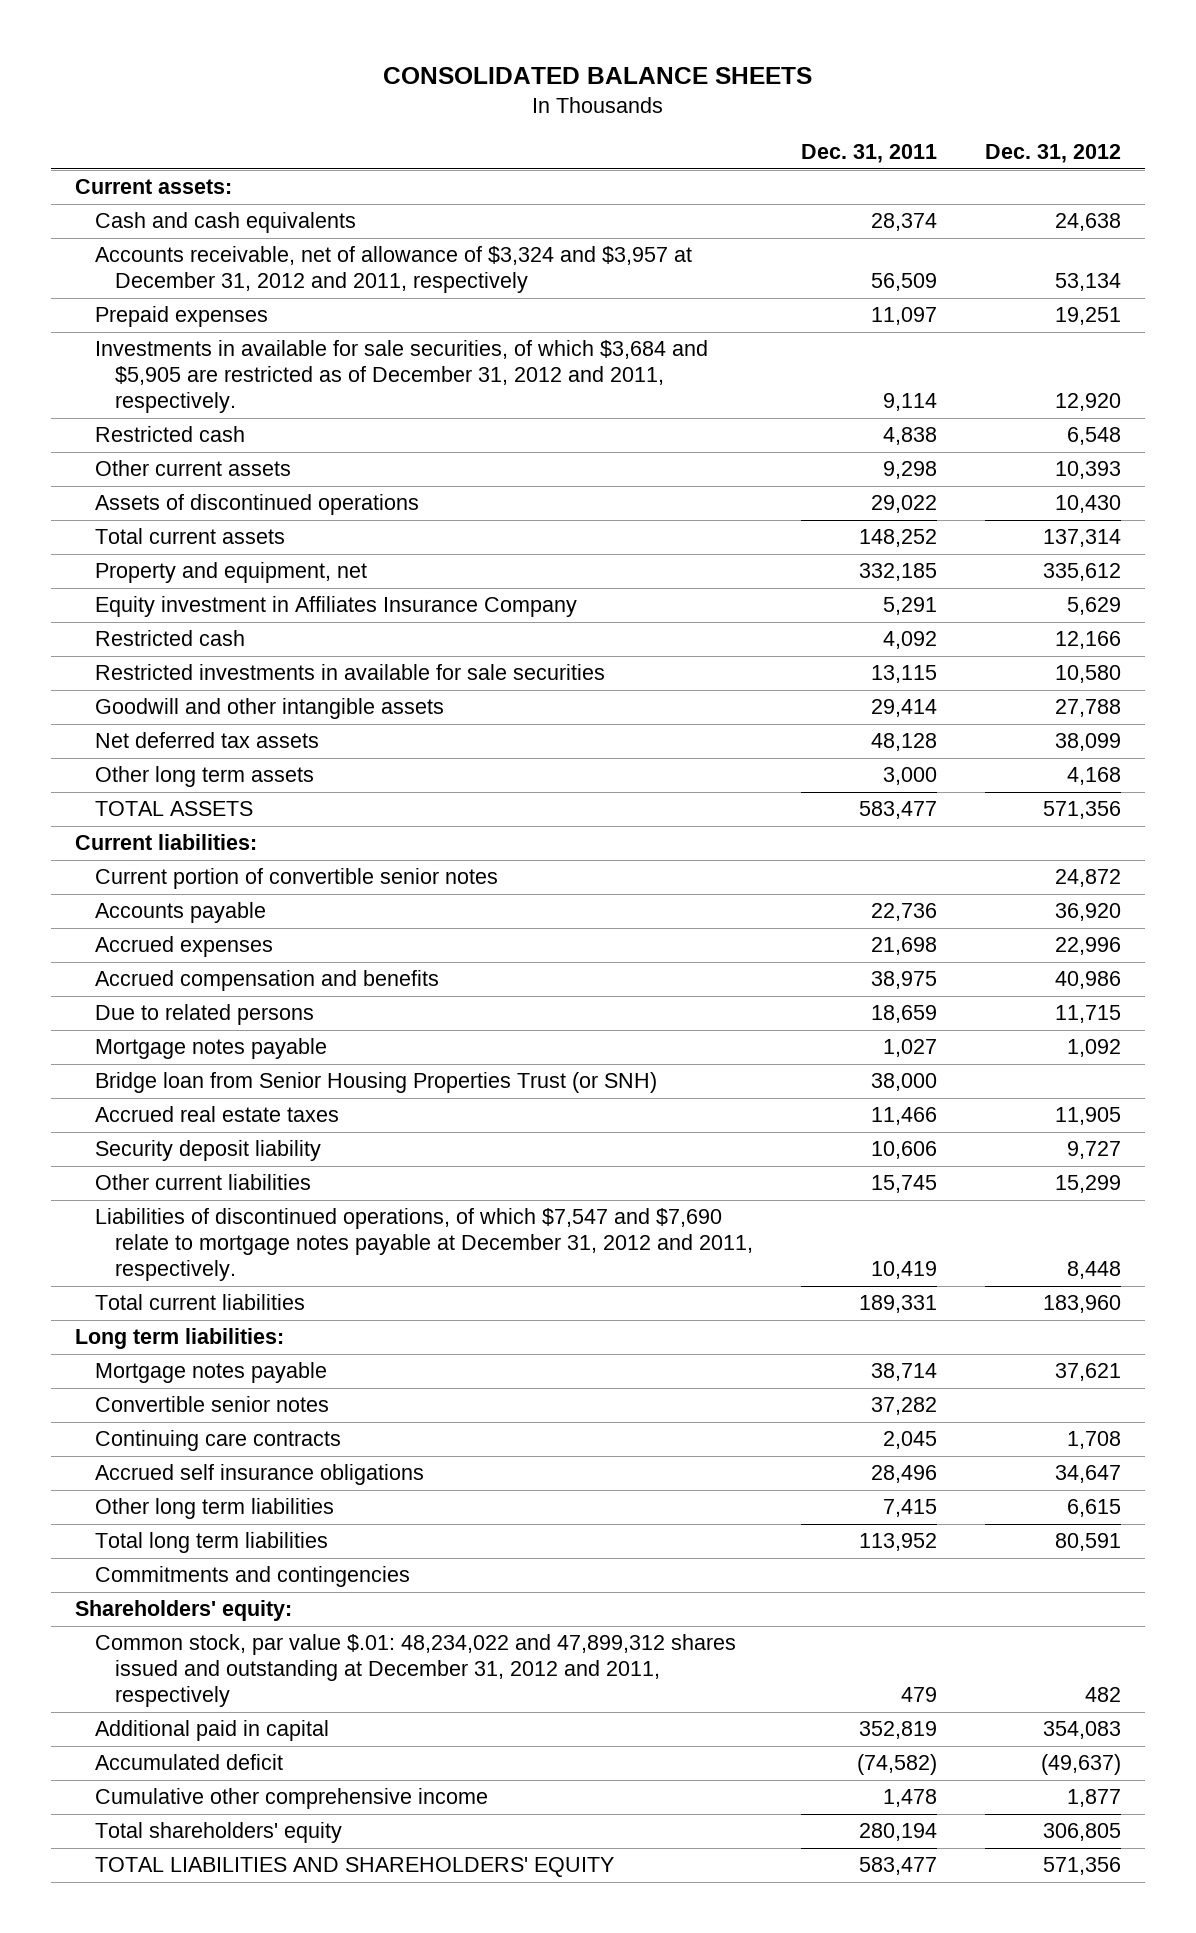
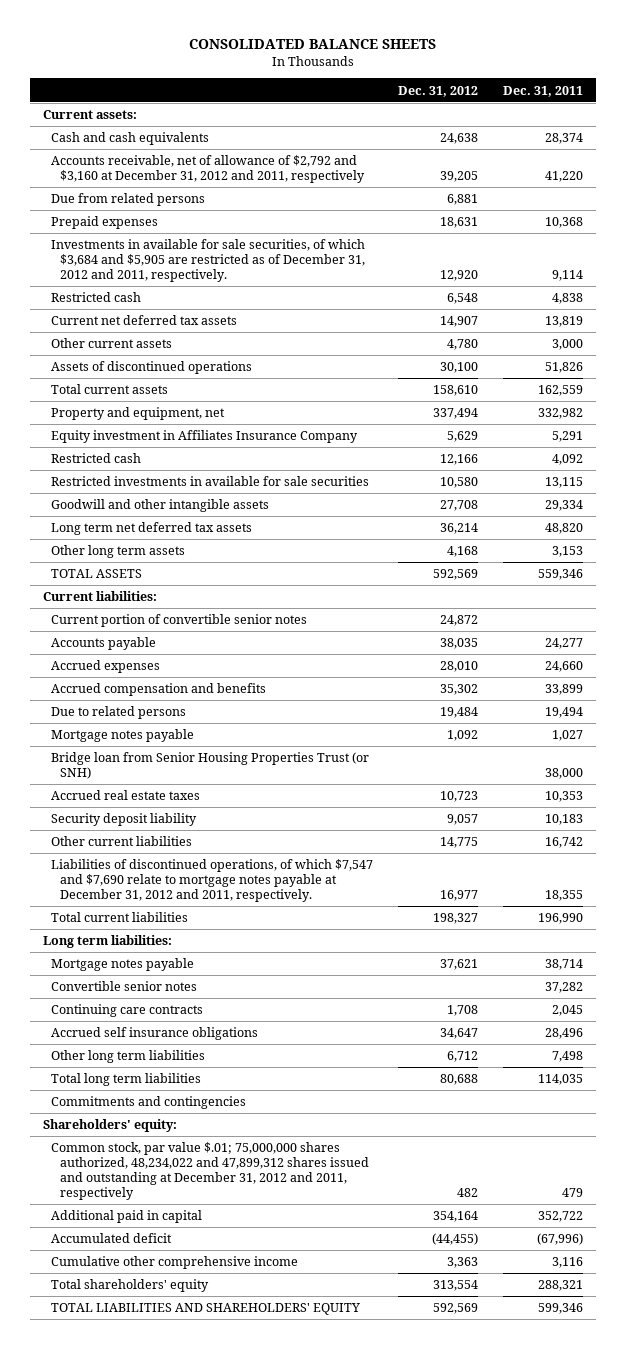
[95,246,693,294] Accounts receivable, net of allowance of $3,324 and $3,957 at December 31, 2012 and 2011, respectively -> [51,155,366,183] Accounts receivable, net of allowance of $2,792 and $3,160 at December 31, 2012 and 2011, respectively
[870,273,937,292] 56,509 -> [545,170,584,182] 41,220
[1054,273,1121,292] 53,134 -> [440,170,479,182] 39,205
none -> [51,193,206,207] Due from related persons
[870,307,937,326] 11,097 -> [545,217,584,229] 10,368
[1054,307,1121,326] 19,251 -> [440,217,479,229] 18,631
none -> [51,315,238,326] Current net deferred tax assets
[882,461,937,480] 9,298 -> [552,339,584,351] 3,000
[1054,461,1121,480] 10,393 -> [447,339,479,351] 4,780
[870,495,937,514] 29,022 -> [545,362,584,374] 51,826
[1054,495,1121,514] 10,430 -> [440,362,479,374] 30,100
[858,529,937,548] 148,252 -> [538,385,584,397] 162,559
[1042,529,1121,548] 137,314 -> [433,385,479,397] 158,610
[858,563,937,582] 332,185 -> [538,408,584,420] 332,982
[1042,563,1121,582] 335,612 -> [433,408,479,420] 337,494
[870,699,937,718] 29,414 -> [545,500,584,512] 29,334
[1054,699,1121,718] 27,788 -> [440,500,479,512] 27,708
[95,732,320,749] Net deferred tax assets -> [51,522,253,536] Long term net deferred tax assets
[870,733,937,752] 48,128 -> [545,523,584,535] 48,820
[1054,733,1121,752] 38,099 -> [440,523,479,535] 36,214
[882,767,937,786] 3,000 -> [552,546,584,558] 3,153
[858,801,937,820] 583,477 -> [538,569,584,581] 559,346
[1042,801,1121,820] 571,356 -> [433,569,479,581] 592,569
[870,903,937,922] 22,736 -> [545,638,584,650] 24,277
[1054,903,1121,922] 36,920 -> [440,638,479,650] 38,035
[870,937,937,956] 21,698 -> [545,661,584,673] 24,660
[1054,937,1121,956] 22,996 -> [440,661,479,673] 28,010
[870,971,937,990] 38,975 -> [545,684,584,696] 33,899
[1054,971,1121,990] 40,986 -> [440,684,479,696] 35,302
[870,1005,937,1024] 18,659 -> [545,707,584,719] 19,494
[1054,1005,1121,1024] 11,715 -> [440,707,479,719] 19,484
[870,1107,937,1126] 11,466 -> [545,791,584,803] 10,353
[1054,1107,1121,1126] 11,905 -> [440,791,479,803] 10,723
[870,1141,937,1160] 10,606 -> [545,814,584,826] 10,183
[1066,1141,1121,1160] 9,727 -> [447,814,479,826] 9,057
[870,1175,937,1194] 15,745 -> [545,837,584,849] 16,742
[1054,1175,1121,1194] 15,299 -> [440,837,479,849] 14,775
[870,1261,937,1280] 10,419 -> [545,889,584,901] 18,355
[1066,1261,1121,1280] 8,448 -> [440,889,479,901] 16,977
[858,1295,937,1314] 189,331 -> [538,913,584,925] 196,990
[1042,1295,1121,1314] 183,960 -> [433,913,479,925] 198,327
[882,1499,937,1518] 7,415 -> [552,1051,584,1063] 7,498
[1066,1499,1121,1518] 6,615 -> [447,1051,479,1063] 6,712
[858,1533,937,1552] 113,952 -> [538,1074,584,1086] 114,035
[1054,1533,1121,1552] 80,591 -> [440,1074,479,1086] 80,688
[95,1634,737,1708] Common stock, par value $.01: 48,234,022 and 47,899,312 shares issued and outstanding at December 31, 2012 and 2011, respectively -> [51,1142,370,1200] Common stock, par value $.01; 75,000,000 shares authorized, 48,234,022 and 47,899,312 shares issued and outstanding at December 31, 2012 and 2011, respectively
[858,1721,937,1740] 352,819 -> [538,1211,584,1223] 352,722
[1042,1721,1121,1740] 354,083 -> [433,1211,479,1223] 354,164
[856,1754,937,1776] (74,582) -> [537,1233,584,1246] (67,996)
[1040,1754,1121,1776] (49,637) -> [432,1233,479,1246] (44,455)
[882,1789,937,1808] 1,478 -> [552,1257,584,1269] 3,116
[1066,1789,1121,1808] 1,877 -> [447,1257,479,1269] 3,363
[858,1823,937,1842] 280,194 -> [538,1280,584,1292] 288,321
[1042,1823,1121,1842] 306,805 -> [433,1280,479,1292] 313,554
[858,1857,937,1876] 583,477 -> [538,1303,584,1315] 599,346
[1042,1857,1121,1876] 571,356 -> [433,1303,479,1315] 592,569

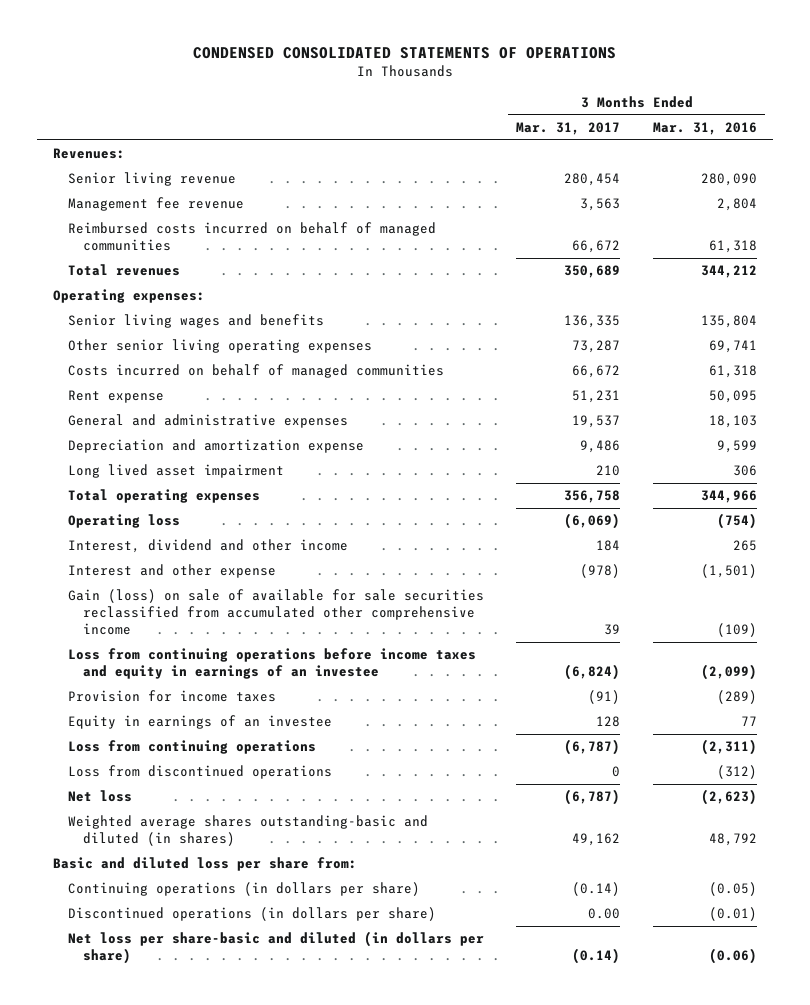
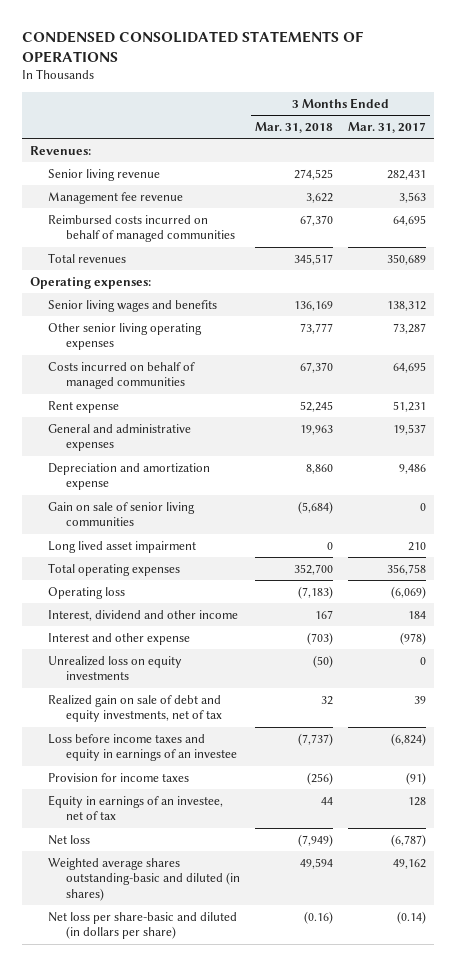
[652,121,757,135] Mar. 31, 2016 -> none
none -> [254,121,333,133] Mar. 31, 2018
[564,173,621,187] 280,454 -> [387,169,427,180] 282,431
[572,239,621,253] 66,672 -> [393,214,427,226] 64,695
[564,315,621,329] 136,335 -> [387,300,427,311] 138,312
[572,365,621,379] 66,672 -> [393,361,427,373] 64,695
none -> [47,501,195,527] Gain on sale of senior living communities
none -> [47,655,182,681] Unrealized loss on equity investments
[67,589,484,635] Gain (loss) on sale of available for sale securities reclassified from accumulated other comprehensive income -> [47,694,222,723] Realized gain on sale of debt and equity investments, net of tax
[67,648,476,679] Loss from continuing operations before income taxes and equity in earnings of an investee -> [47,733,237,762] Loss before income taxes and equity in earnings of an investee
[67,740,316,755] Loss from continuing operations -> none
[67,765,332,780] Loss from discontinued operations -> none
[67,715,332,730] Equity in earnings of an investee -> [47,794,223,821] Equity in earnings of an investee, net of tax
[53,857,358,872] Basic and diluted loss per share from: -> none
[67,882,420,897] Continuing operations (in dollars per share) -> none
[67,907,436,922] Discontinued operations (in dollars per share) -> none

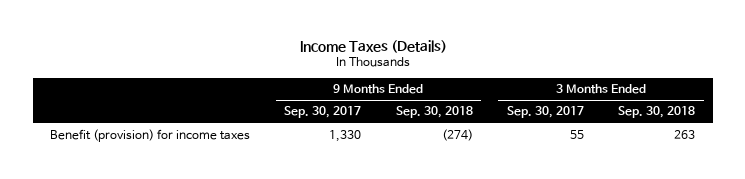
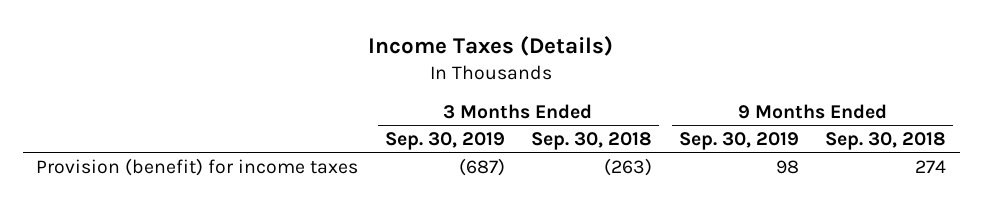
[284,106,362,119] Sep. 30, 2017 -> none
[506,106,584,119] Sep. 30, 2017 -> none
none -> [384,131,505,150] Sep. 30, 2019
none -> [678,131,799,150] Sep. 30, 2019
[49,129,250,143] Benefit (provision) for income taxes -> [36,157,359,176] Provision (benefit) for income taxes
[441,129,473,142] (274) -> [915,159,947,173] 274
[674,130,696,140] 263 -> [604,157,653,176] (263)

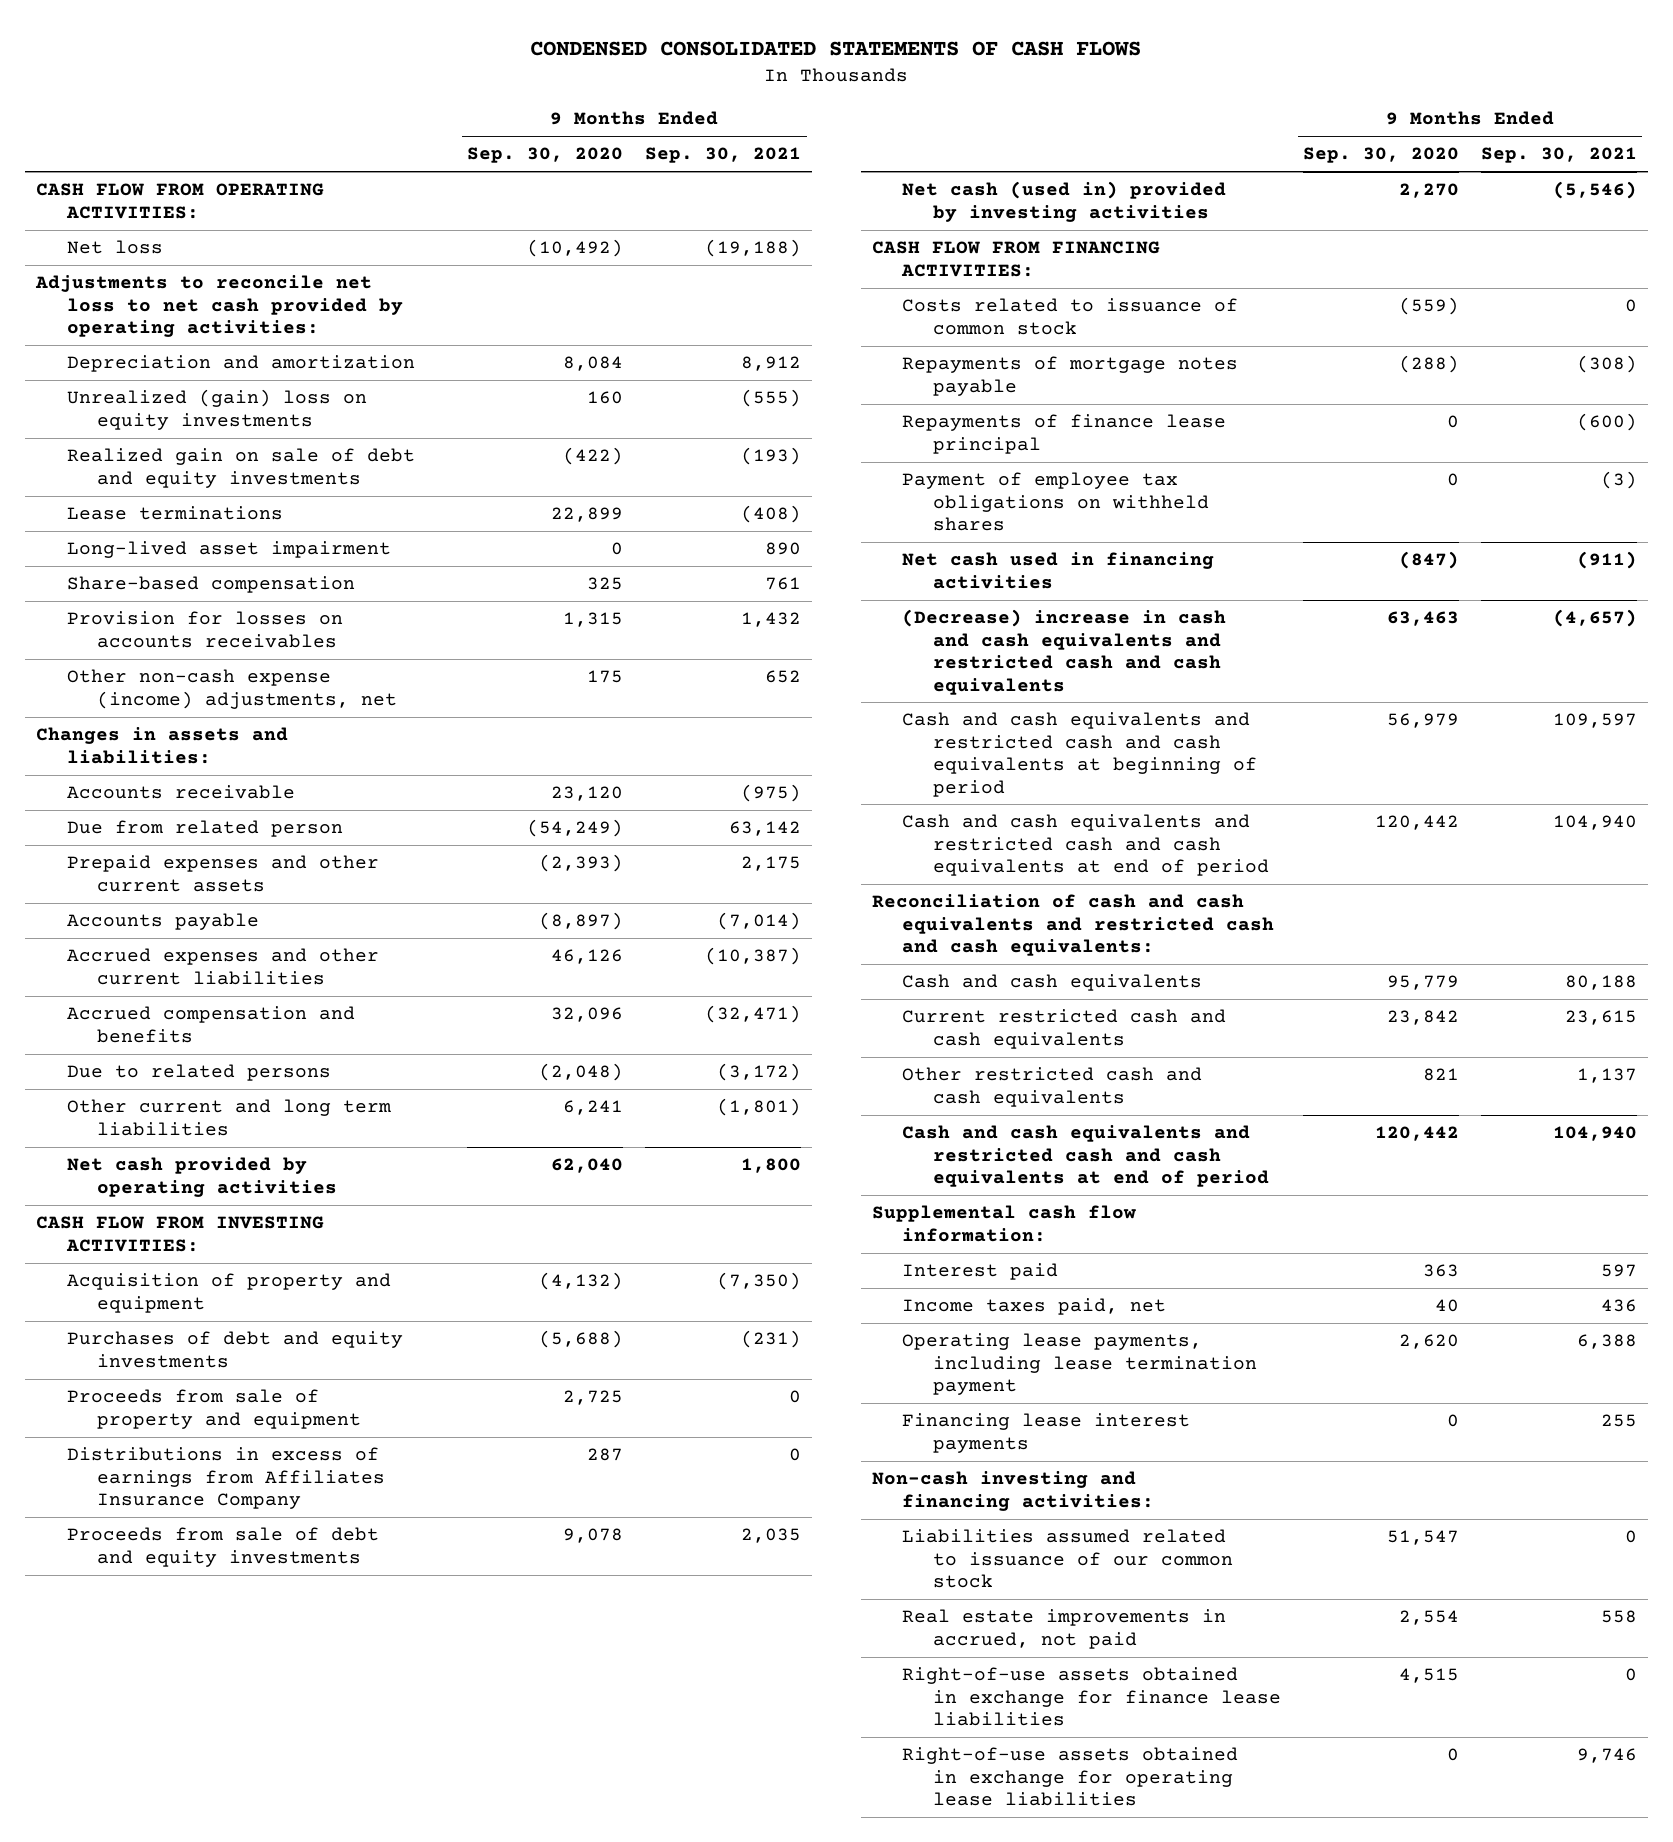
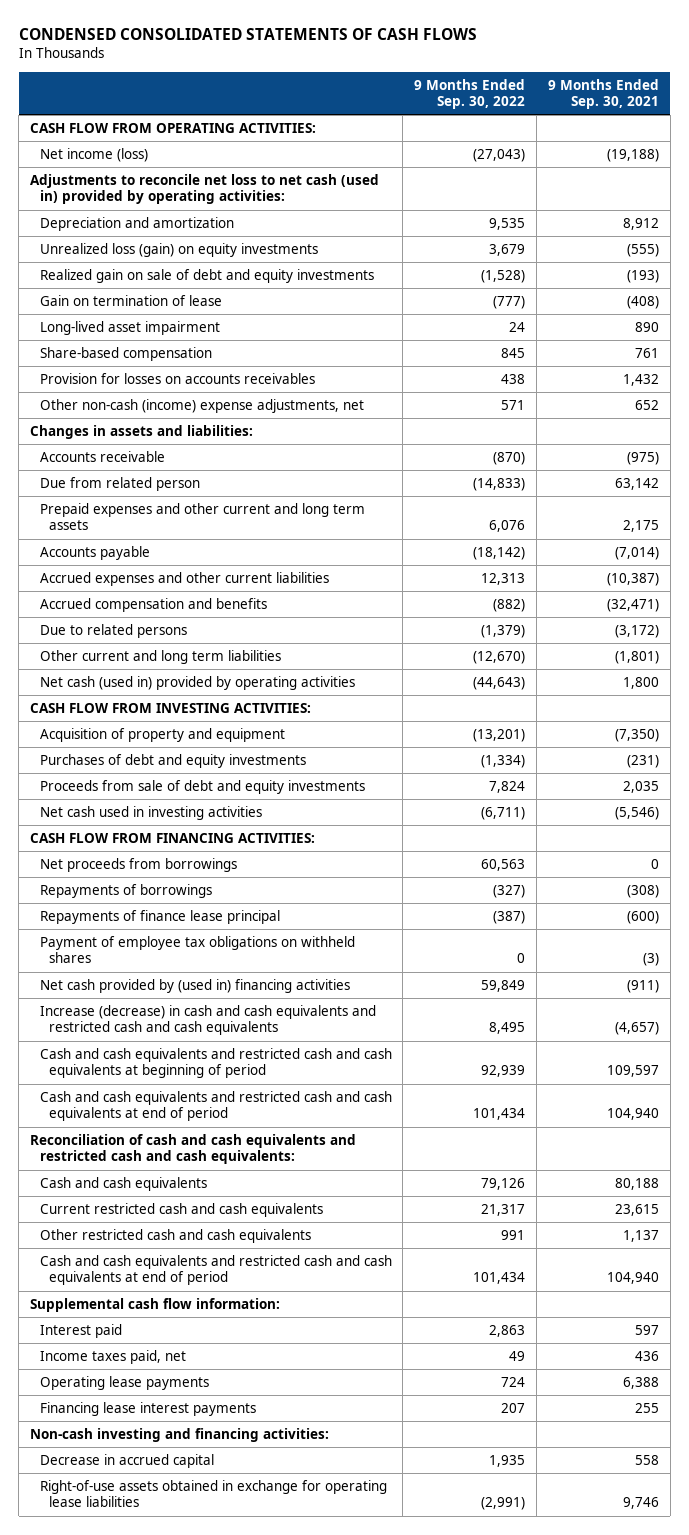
[467,147,624,164] Sep. 30, 2020 -> none
none -> [414,78,526,110] 9 Months Ended Sep. 30, 2022
[66,240,163,255] Net loss -> [39,147,148,162] Net income (loss)
[34,275,403,338] Adjustments to reconcile net loss to net cash provided by operating activities: -> [29,173,379,205] Adjustments to reconcile net loss to net cash (used in) provided by operating activities:
[66,389,367,430] Unrealized (gain) loss on equity investments -> [39,242,318,257] Unrealized loss (gain) on equity investments
[66,506,283,521] Lease terminations -> none
none -> [39,294,222,306] Gain on termination of lease
[66,669,398,709] Other non-cash expense (income) adjustments, net -> [39,398,364,413] Other non-cash (income) expense adjustments, net
[66,855,379,892] Prepaid expenses and other current assets -> [39,502,365,531] Prepaid expenses and other current and long term assets
[66,1157,338,1197] Net cash provided by operating activities -> [39,675,355,690] Net cash (used in) provided by operating activities
[66,1389,362,1429] Proceeds from sale of property and equipment -> none
[66,1447,386,1510] Distributions in excess of earnings from Affiliates Insurance Company -> none
[902,181,1227,222] Net cash (used in) provided by investing activities -> [39,805,262,820] Net cash used in investing activities
[902,298,1239,335] Costs related to issuance of common stock -> none
[902,356,1239,396] Repayments of mortgage notes payable -> none
none -> [39,857,237,872] Net proceeds from borrowings
none -> [39,883,212,898] Repayments of borrowings
[902,552,1215,589] Net cash used in financing activities -> [39,978,350,993] Net cash provided by (used in) financing activities
[902,609,1227,695] (Decrease) increase in cash and cash equivalents and restricted cash and cash equivalents -> [39,1004,376,1036] Increase (decrease) in cash and cash equivalents and restricted cash and cash equivalents
[902,1333,1258,1396] Operating lease payments, including lease termination payment -> [39,1375,209,1390] Operating lease payments
[902,1529,1234,1589] Liabilities assumed related to issuance of our common stock -> none
[902,1667,1282,1727] Right-of-use assets obtained in exchange for finance lease liabilities -> none
[902,1609,1227,1649] Real estate improvements in accrued, not paid -> [39,1453,214,1468] Decrease in accrued capital

